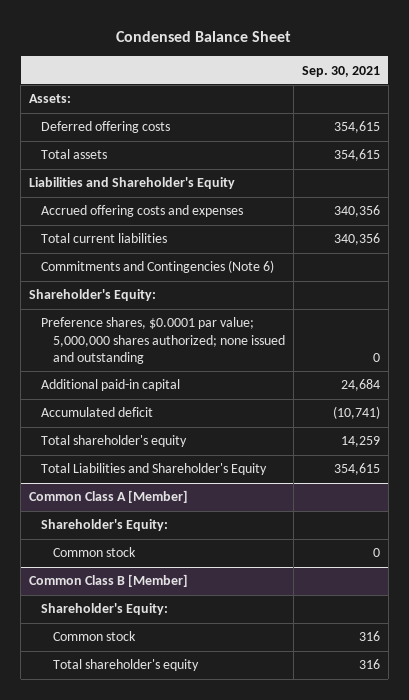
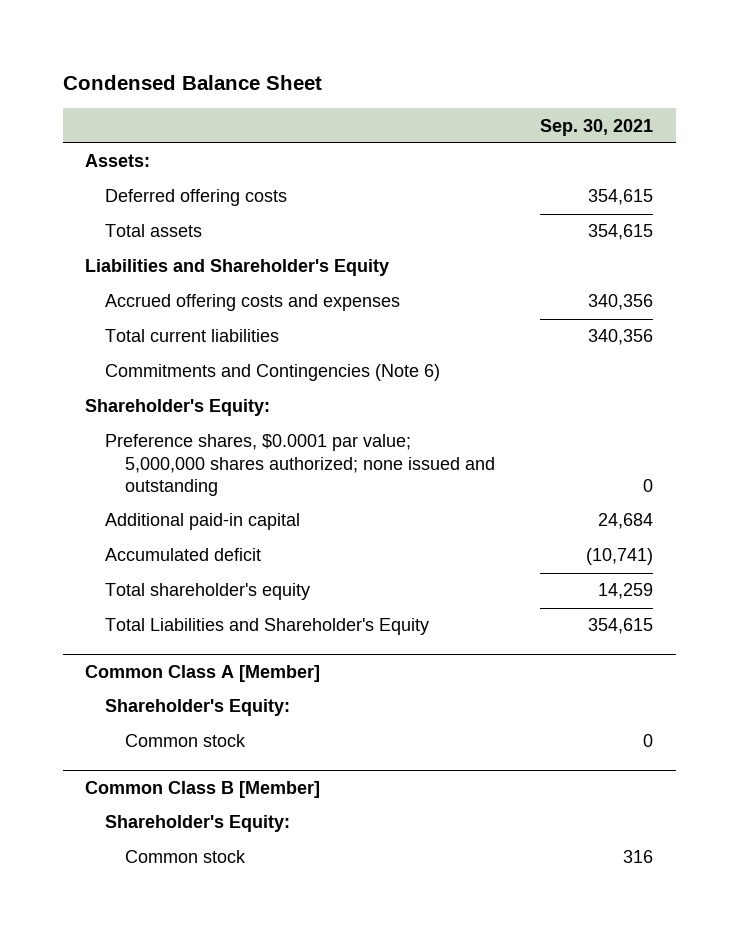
[52,659,199,672] Total shareholder's equity -> none

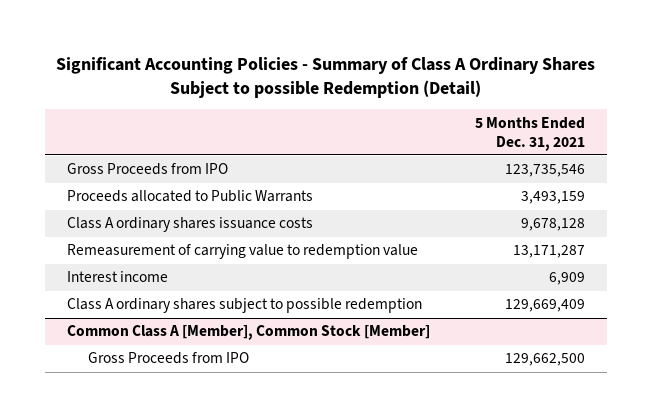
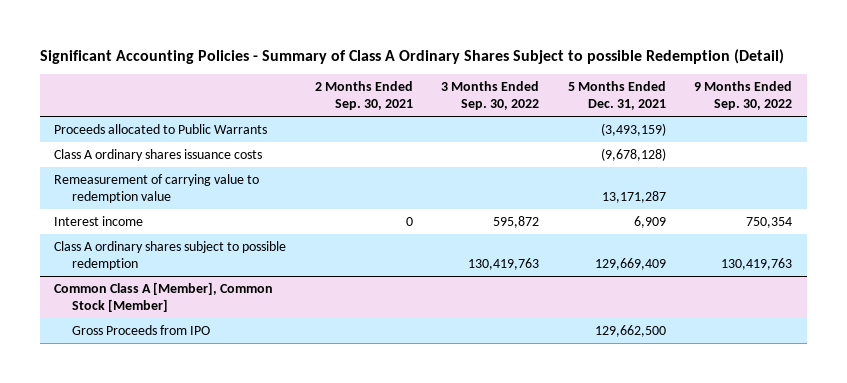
none -> [314,80,413,110] 2 Months Ended Sep. 30, 2021
none -> [441,80,540,110] 3 Months Ended Sep. 30, 2022
none -> [694,80,793,110] 9 Months Ended Sep. 30, 2022
[67,163,229,176] Gross Proceeds from IPO -> none
[520,191,585,205] 3,493,159 -> [600,122,666,136] (3,493,159)
[520,218,585,232] 9,678,128 -> [600,147,666,161] (9,678,128)

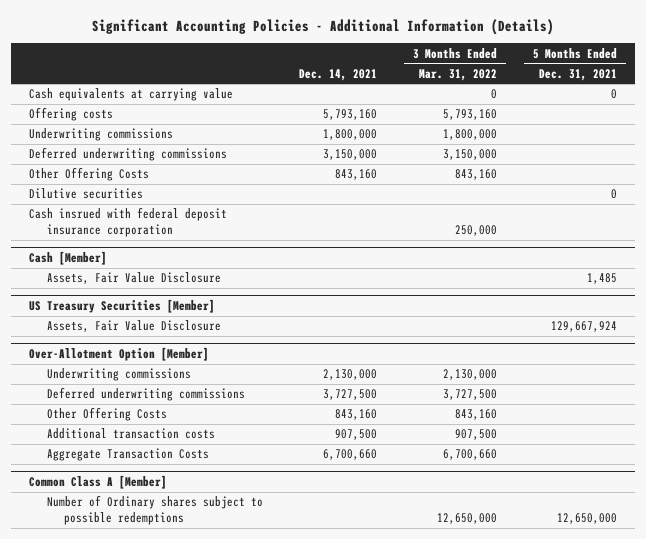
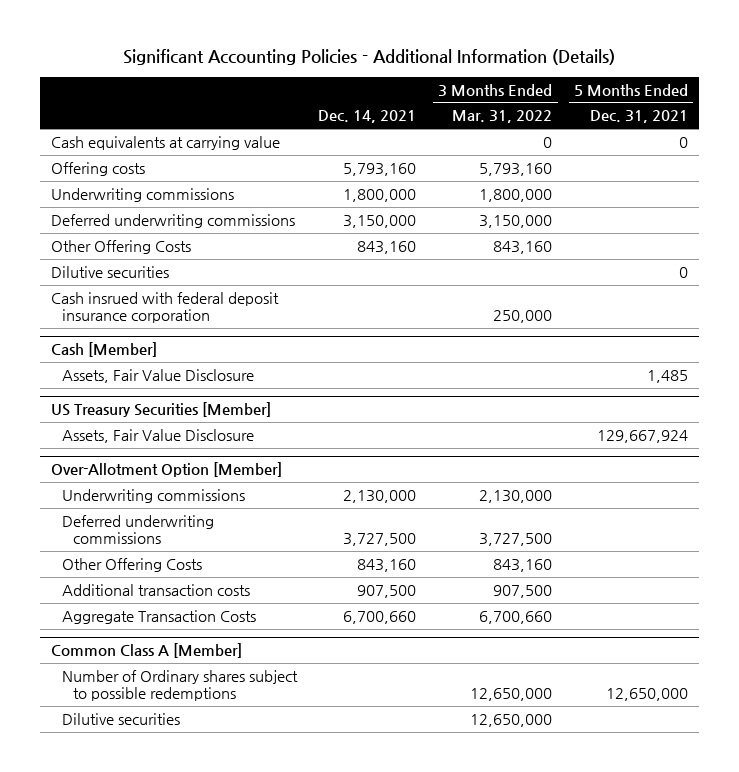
none -> [61,712,180,725] Dilutive securities

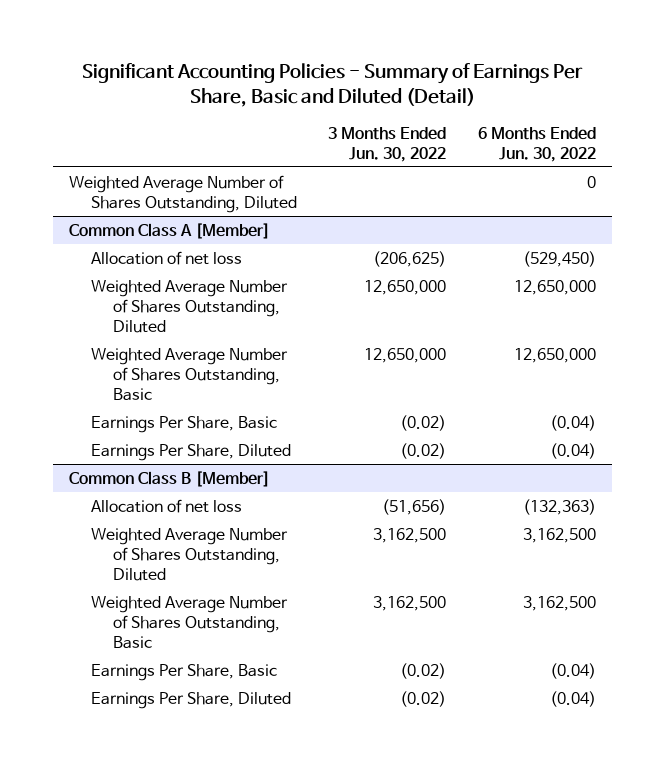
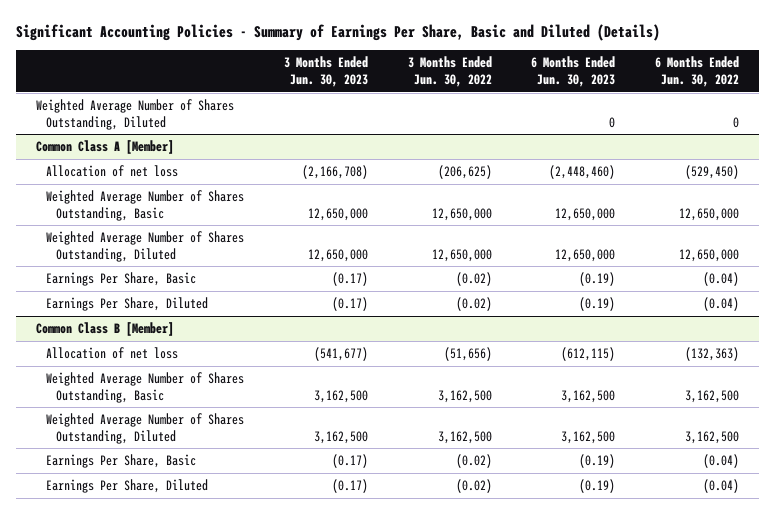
[82,63,584,107] Significant Accounting Policies - Summary of Earnings Per Share, Basic and Diluted (Detail) -> [16,24,661,42] Significant Accounting Policies - Summary of Earnings Per Share, Basic and Diluted (Details)
none -> [283,56,368,87] 3 Months Ended Jun. 30, 2023
none -> [531,56,616,87] 6 Months Ended Jun. 30, 2023
[90,279,288,334] Weighted Average Number of Shares Outstanding, Diluted -> [46,231,245,262] Weighted Average Number of Shares Outstanding, Diluted
[90,527,288,582] Weighted Average Number of Shares Outstanding, Diluted -> [46,413,245,444] Weighted Average Number of Shares Outstanding, Diluted

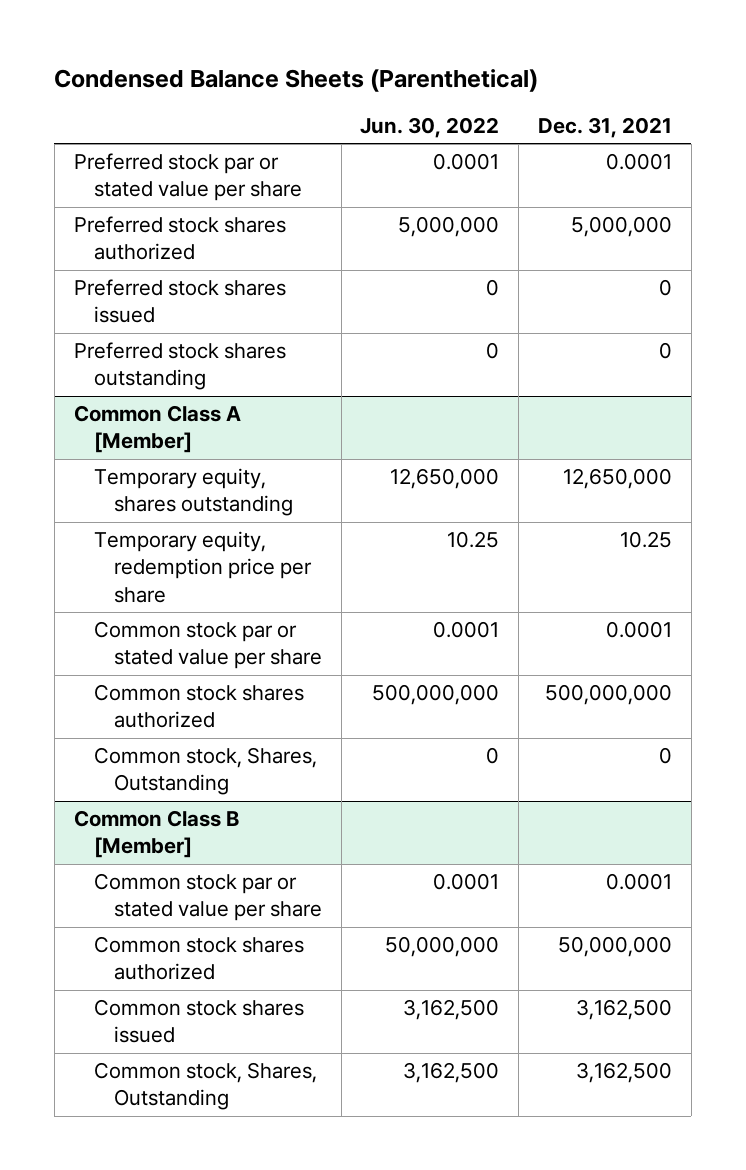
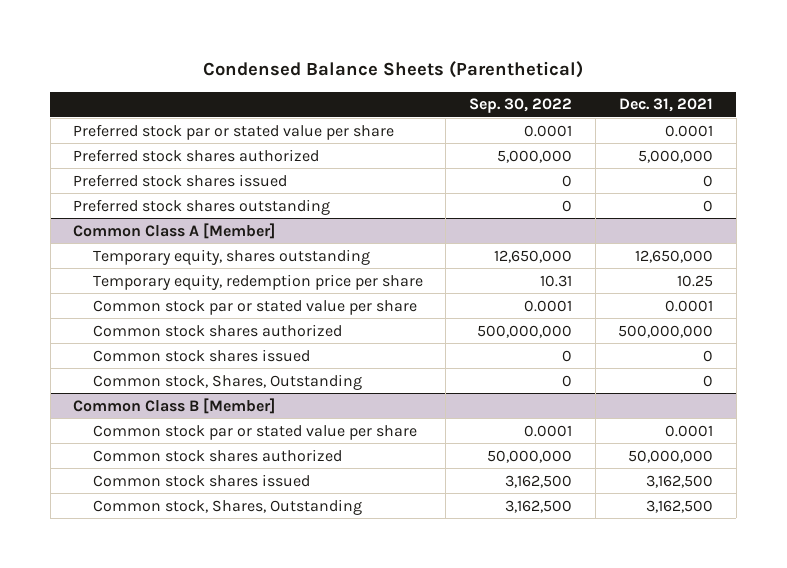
[360,116,500,138] Jun. 30, 2022 -> none
none -> [468,98,572,114] Sep. 30, 2022
none -> [92,348,310,362] Common stock shares issued

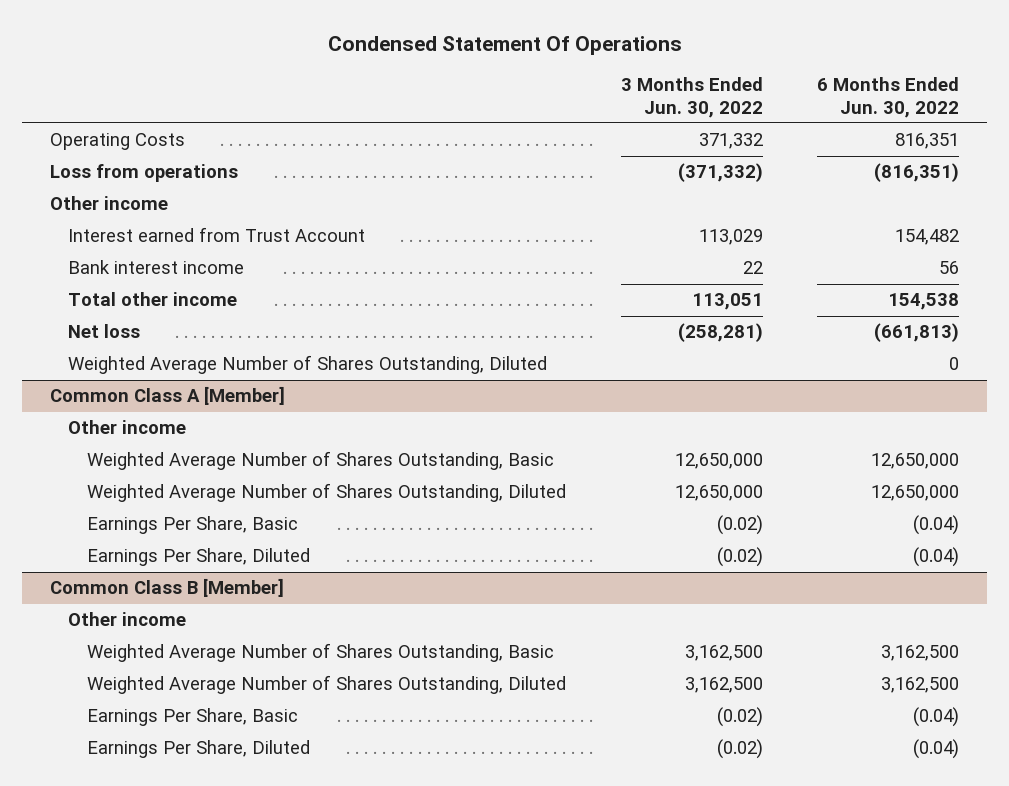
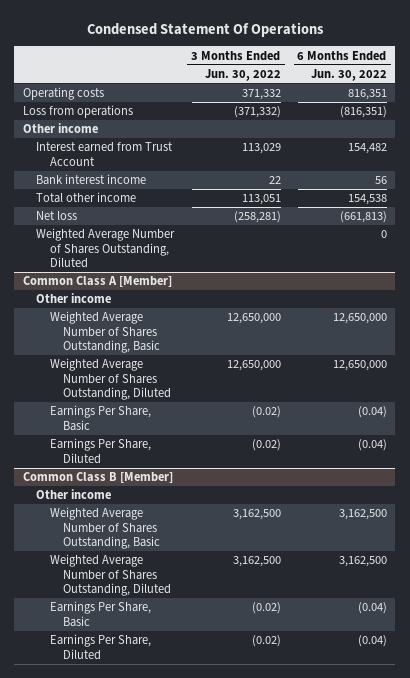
[49,133,185,151] Operating Costs -> [22,87,104,101] Operating costs

